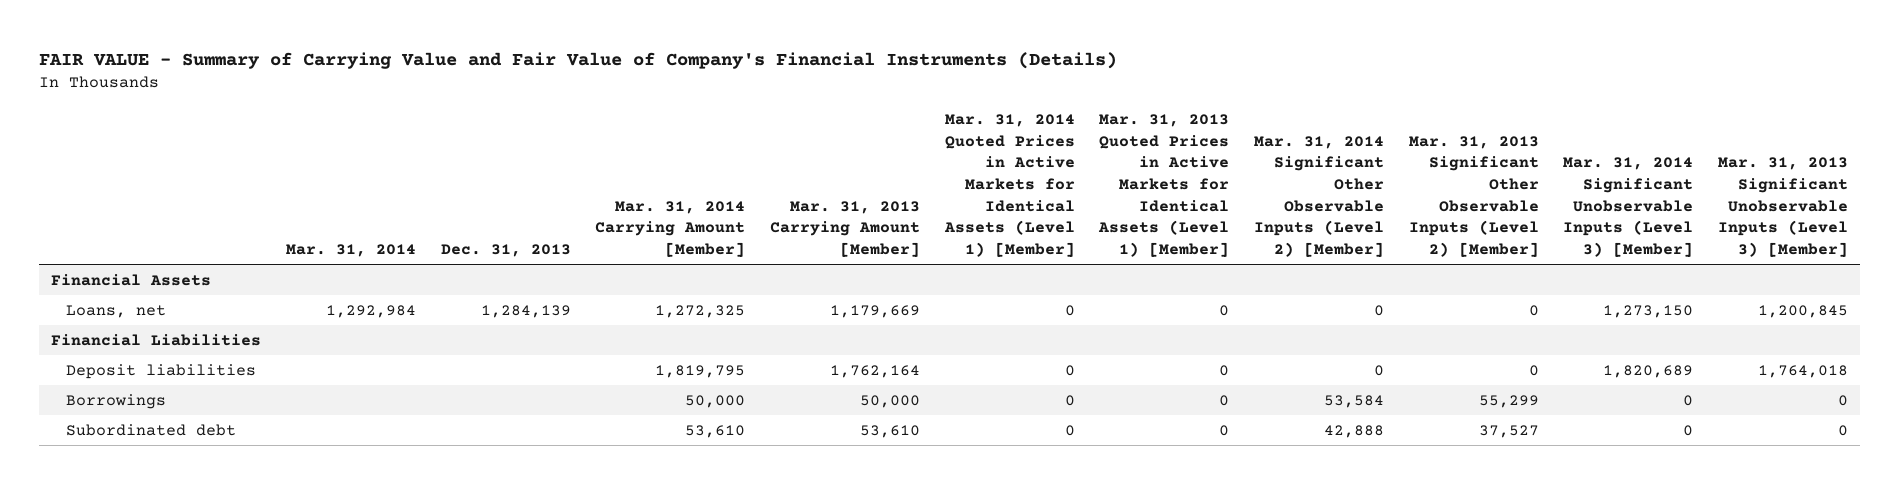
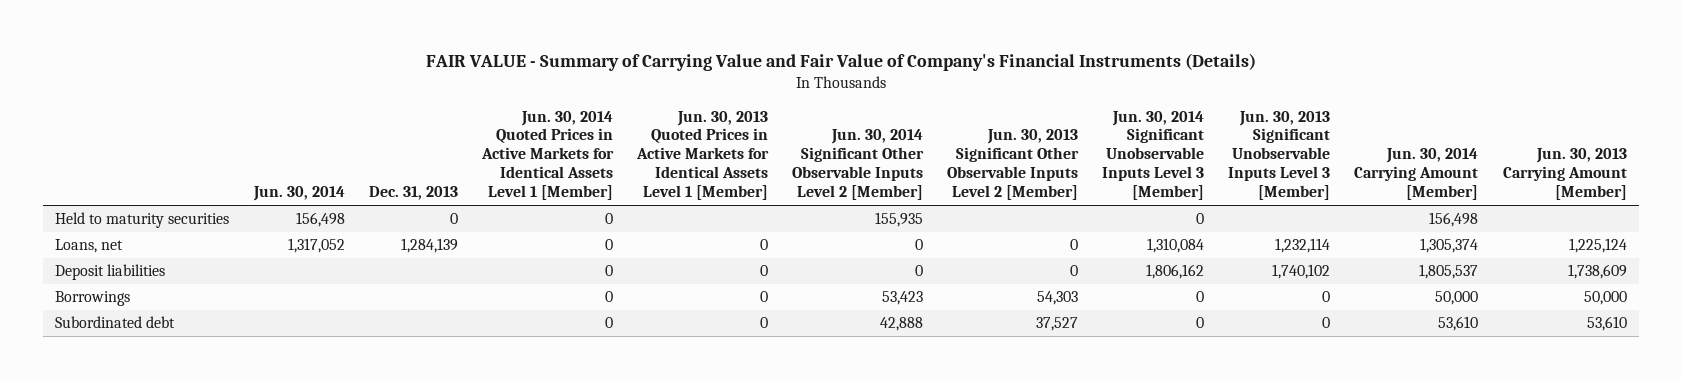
[285,244,416,258] Mar. 31, 2014 -> none
[595,200,746,258] Mar. 31, 2014 Carrying Amount [Member] -> none
[769,200,920,258] Mar. 31, 2013 Carrying Amount [Member] -> none
[943,113,1075,258] Mar. 31, 2014 Quoted Prices in Active Markets for Identical Assets (Level 1) [Member] -> none
[1098,113,1230,258] Mar. 31, 2013 Quoted Prices in Active Markets for Identical Assets (Level 1) [Member] -> none
[1253,135,1384,258] Mar. 31, 2014 Significant Other Observable Inputs (Level 2) [Member] -> none
[1408,135,1539,258] Mar. 31, 2013 Significant Other Observable Inputs (Level 2) [Member] -> none
[1563,157,1694,258] Mar. 31, 2014 Significant Unobservable Inputs (Level 3) [Member] -> none
[1718,157,1849,258] Mar. 31, 2013 Significant Unobservable Inputs (Level 3) [Member] -> none
none -> [252,186,345,202] Jun. 30, 2014
none -> [480,110,614,201] Jun. 30, 2014 Quoted Prices in Active Markets for Identical Assets Level 1 [Member]
none -> [635,110,769,201] Jun. 30, 2013 Quoted Prices in Active Markets for Identical Assets Level 1 [Member]
none -> [791,129,924,201] Jun. 30, 2014 Significant Other Observable Inputs Level 2 [Member]
none -> [947,129,1080,201] Jun. 30, 2013 Significant Other Observable Inputs Level 2 [Member]
none -> [1102,110,1205,201] Jun. 30, 2014 Significant Unobservable Inputs Level 3 [Member]
none -> [1228,110,1331,201] Jun. 30, 2013 Significant Unobservable Inputs Level 3 [Member]
none -> [1354,148,1479,201] Jun. 30, 2014 Carrying Amount [Member]
none -> [1502,148,1627,201] Jun. 30, 2013 Carrying Amount [Member]
[51,273,212,286] Financial Assets -> none
none -> [55,212,230,229] Held to maturity securities
[51,333,262,346] Financial Liabilities -> none

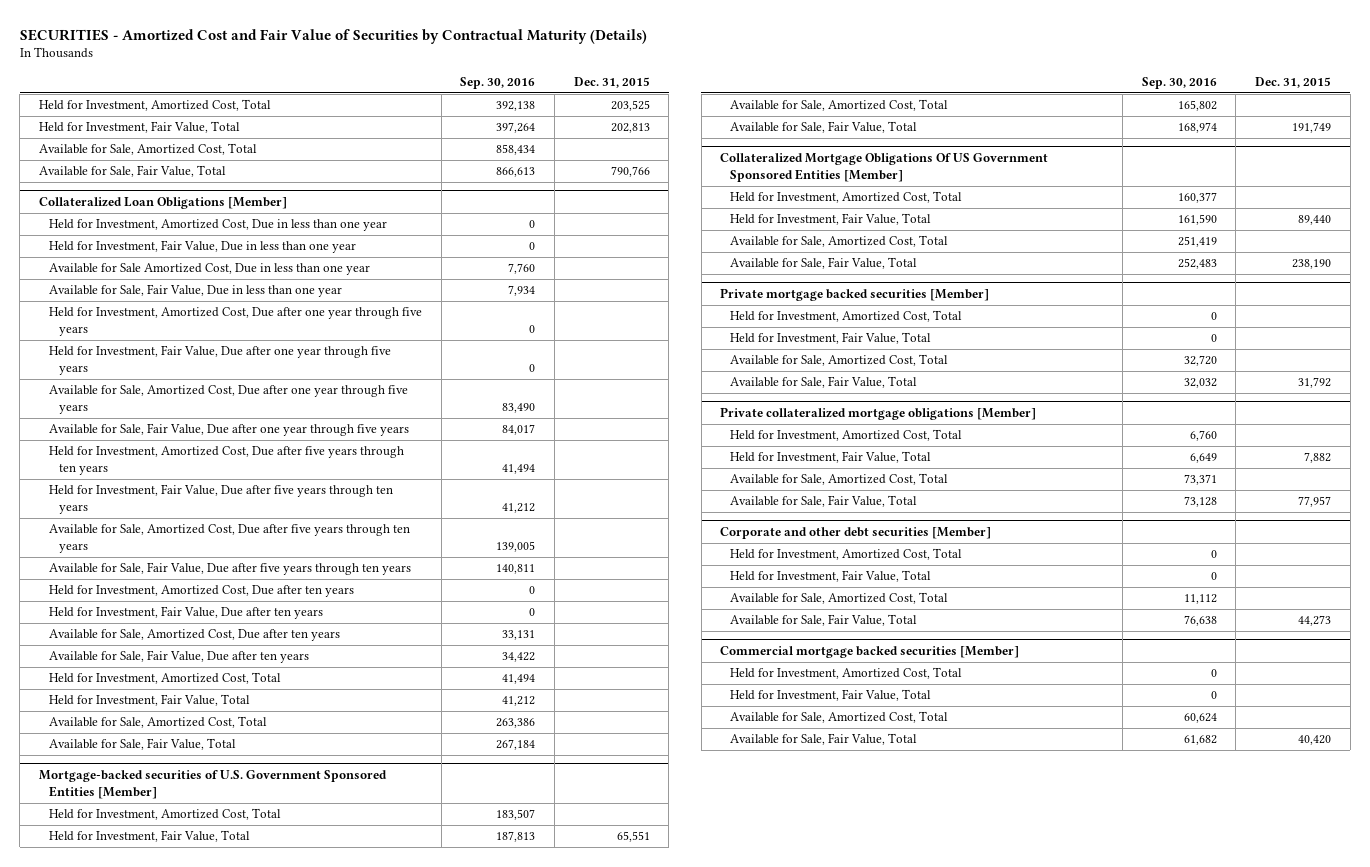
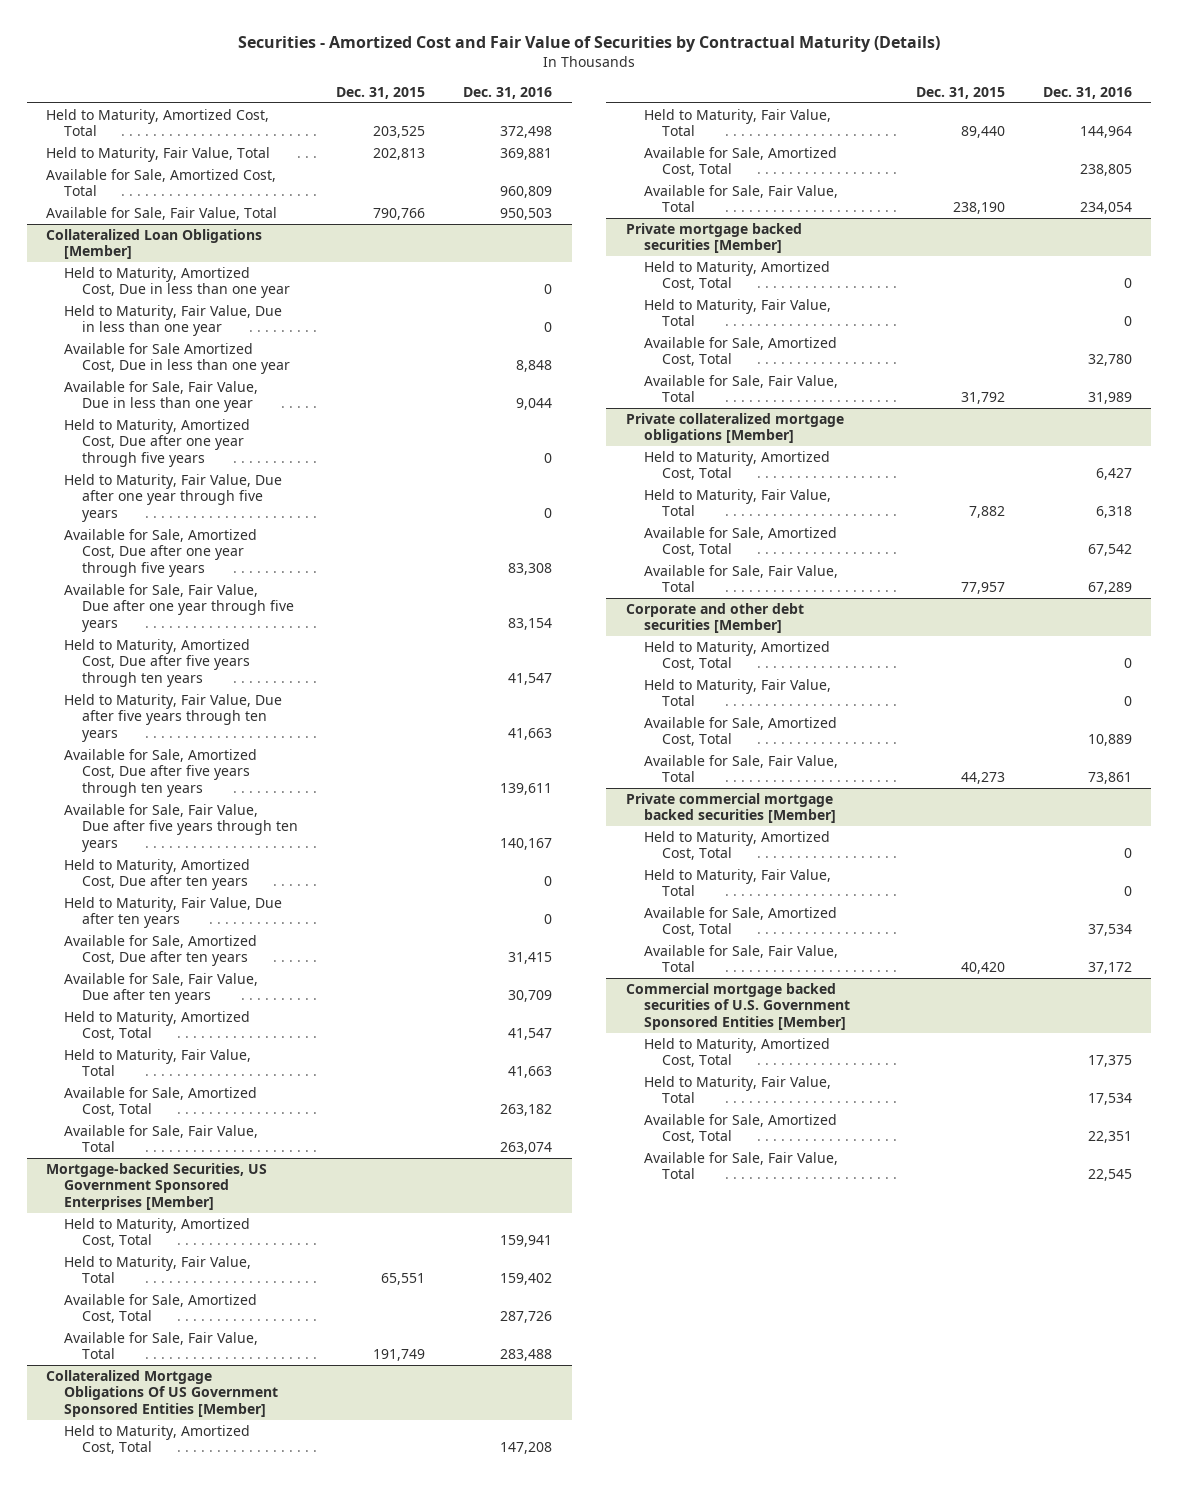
[19,28,647,44] SECURITIES - Amortized Cost and Fair Value of Securities by Contractual Maturity (Details) -> [238,36,941,53] Securities - Amortized Cost and Fair Value of Securities by Contractual Maturity (Details)
[460,76,536,89] Sep. 30, 2016 -> none
none -> [463,87,553,100] Dec. 31, 2016
[38,99,271,112] Held for Investment, Amortized Cost, Total -> [45,108,269,137] Held to Maturity, Amortized Cost, Total
[38,121,240,134] Held for Investment, Fair Value, Total -> [45,146,270,162] Held to Maturity, Fair Value, Total
[48,219,387,232] Held for Investment, Amortized Cost, Due in less than one year -> [63,266,290,299] Held to Maturity, Amortized Cost, Due in less than one year
[48,240,356,254] Held for Investment, Fair Value, Due in less than one year -> [63,304,282,337] Held to Maturity, Fair Value, Due in less than one year
[48,307,422,337] Held for Investment, Amortized Cost, Due after one year through five years -> [63,418,250,467] Held to Maturity, Amortized Cost, Due after one year through five years
[48,345,391,376] Held for Investment, Fair Value, Due after one year through five years -> [63,473,282,522] Held to Maturity, Fair Value, Due after one year through five years
[48,446,404,476] Held for Investment, Amortized Cost, Due after five years through ten years -> [63,638,250,687] Held to Maturity, Amortized Cost, Due after five years through ten years
[48,484,393,515] Held for Investment, Fair Value, Due after five years through ten years -> [63,693,282,742] Held to Maturity, Fair Value, Due after five years through ten years
[48,585,354,598] Held for Investment, Amortized Cost, Due after ten years -> [63,858,250,891] Held to Maturity, Amortized Cost, Due after ten years
[48,606,323,620] Held for Investment, Fair Value, Due after ten years -> [63,896,282,929] Held to Maturity, Fair Value, Due after ten years
[48,672,281,685] Held for Investment, Amortized Cost, Total -> [63,1010,250,1041] Held to Maturity, Amortized Cost, Total
[48,694,250,707] Held for Investment, Fair Value, Total -> [63,1048,251,1077] Held to Maturity, Fair Value, Total
[38,769,387,799] Mortgage-backed securities of U.S. Government Sponsored Entities [Member] -> [45,1162,267,1210] Mortgage-backed Securities, US Government Sponsored Enterprises [Member]
[48,808,281,821] Held for Investment, Amortized Cost, Total -> [63,1217,250,1248] Held to Maturity, Amortized Cost, Total
[48,830,250,843] Held for Investment, Fair Value, Total -> [63,1255,251,1284] Held to Maturity, Fair Value, Total
[730,191,963,204] Held for Investment, Amortized Cost, Total -> [63,1424,250,1455] Held to Maturity, Amortized Cost, Total
[730,213,932,226] Held for Investment, Fair Value, Total -> [643,108,831,137] Held to Maturity, Fair Value, Total
[730,310,963,323] Held for Investment, Amortized Cost, Total -> [643,260,830,291] Held to Maturity, Amortized Cost, Total
[730,332,932,345] Held for Investment, Fair Value, Total -> [643,298,831,327] Held to Maturity, Fair Value, Total
[730,429,963,442] Held for Investment, Amortized Cost, Total -> [643,450,830,481] Held to Maturity, Amortized Cost, Total
[730,451,932,464] Held for Investment, Fair Value, Total -> [643,488,831,517] Held to Maturity, Fair Value, Total
[730,548,963,561] Held for Investment, Amortized Cost, Total -> [643,640,830,671] Held to Maturity, Amortized Cost, Total
[730,570,932,583] Held for Investment, Fair Value, Total -> [643,678,831,707] Held to Maturity, Fair Value, Total
[720,645,1020,658] Commercial mortgage backed securities [Member] -> [625,792,836,824] Private commercial mortgage backed securities [Member]
[730,667,963,680] Held for Investment, Amortized Cost, Total -> [643,830,830,861] Held to Maturity, Amortized Cost, Total
[730,689,932,702] Held for Investment, Fair Value, Total -> [643,868,831,897] Held to Maturity, Fair Value, Total
none -> [625,982,850,1030] Commercial mortgage backed securities of U.S. Government Sponsored Entities [Member]
none -> [643,1037,830,1068] Held to Maturity, Amortized Cost, Total
none -> [643,1075,831,1104] Held to Maturity, Fair Value, Total
none -> [643,1113,837,1144] Available for Sale, Amortized Cost, Total
none -> [643,1151,838,1180] Available for Sale, Fair Value, Total

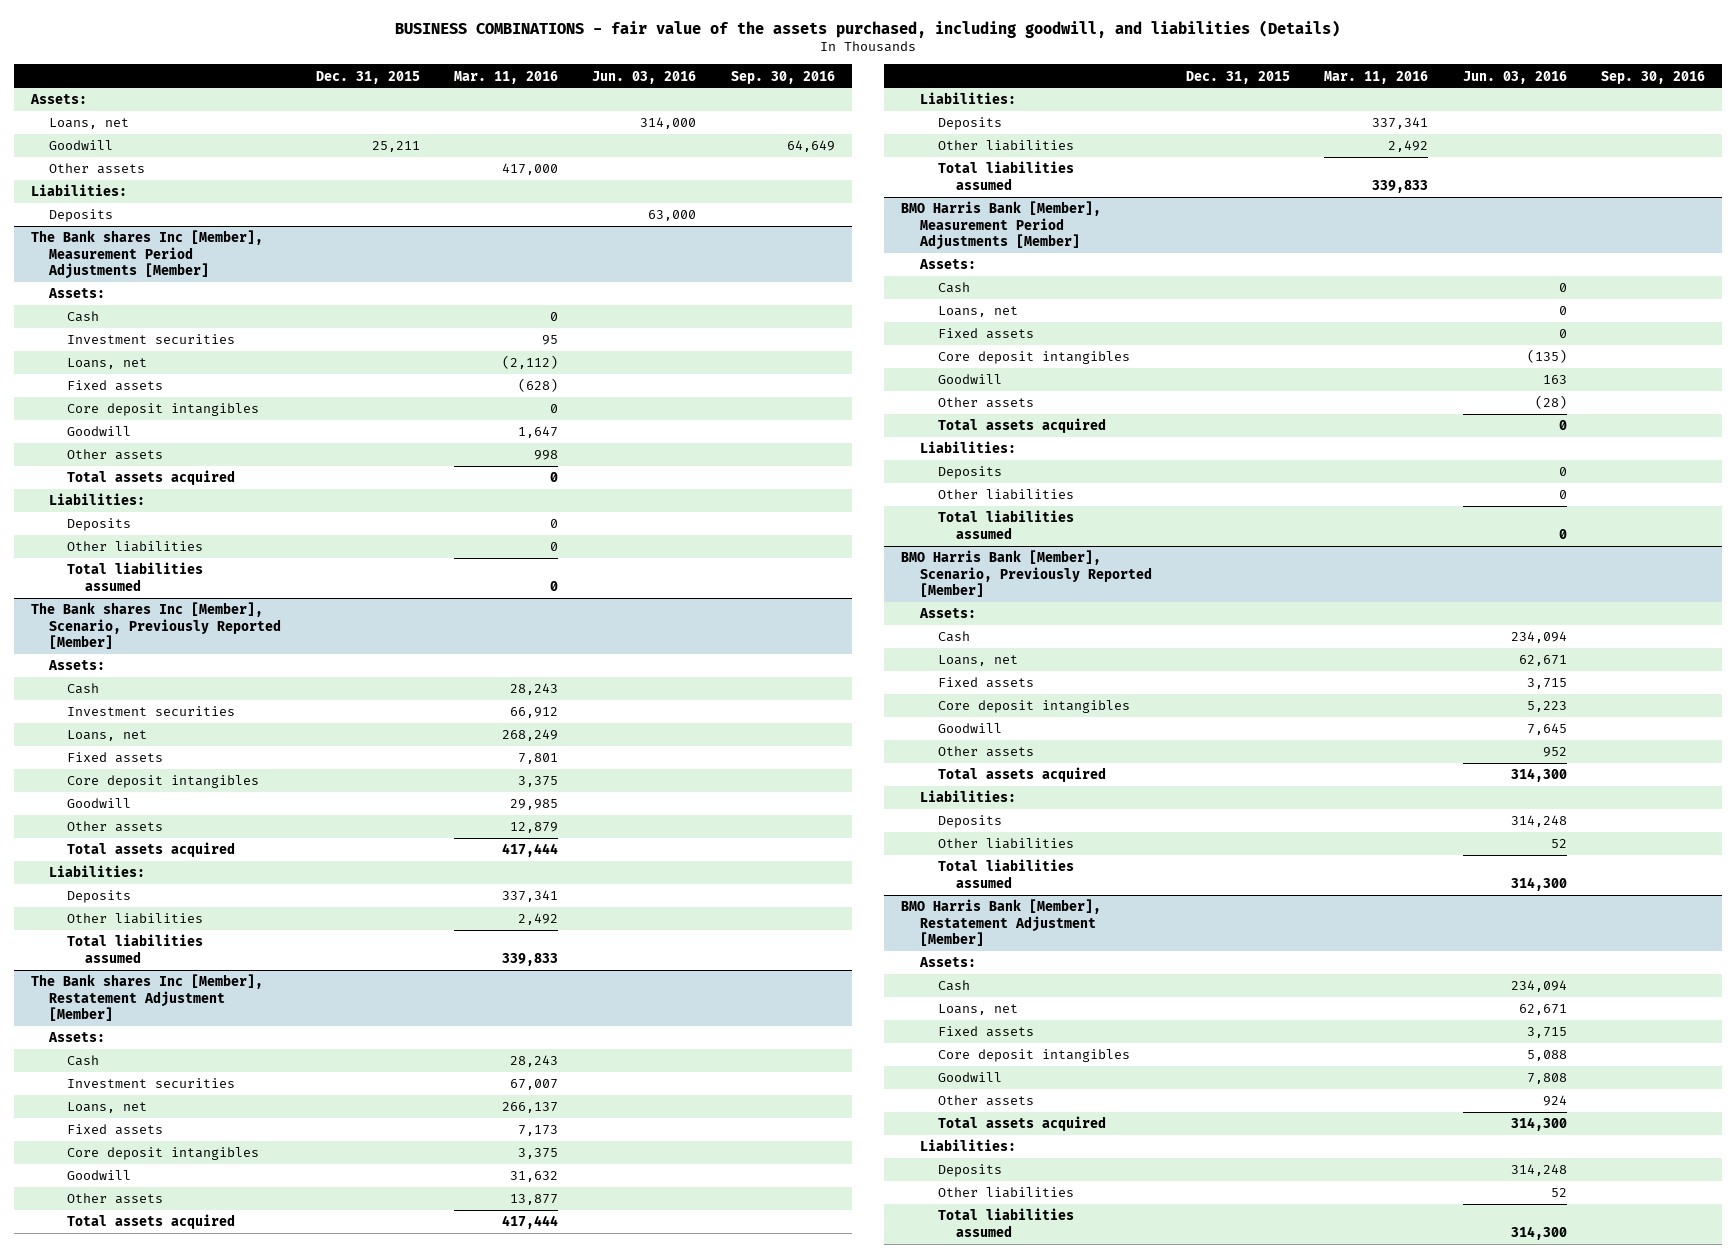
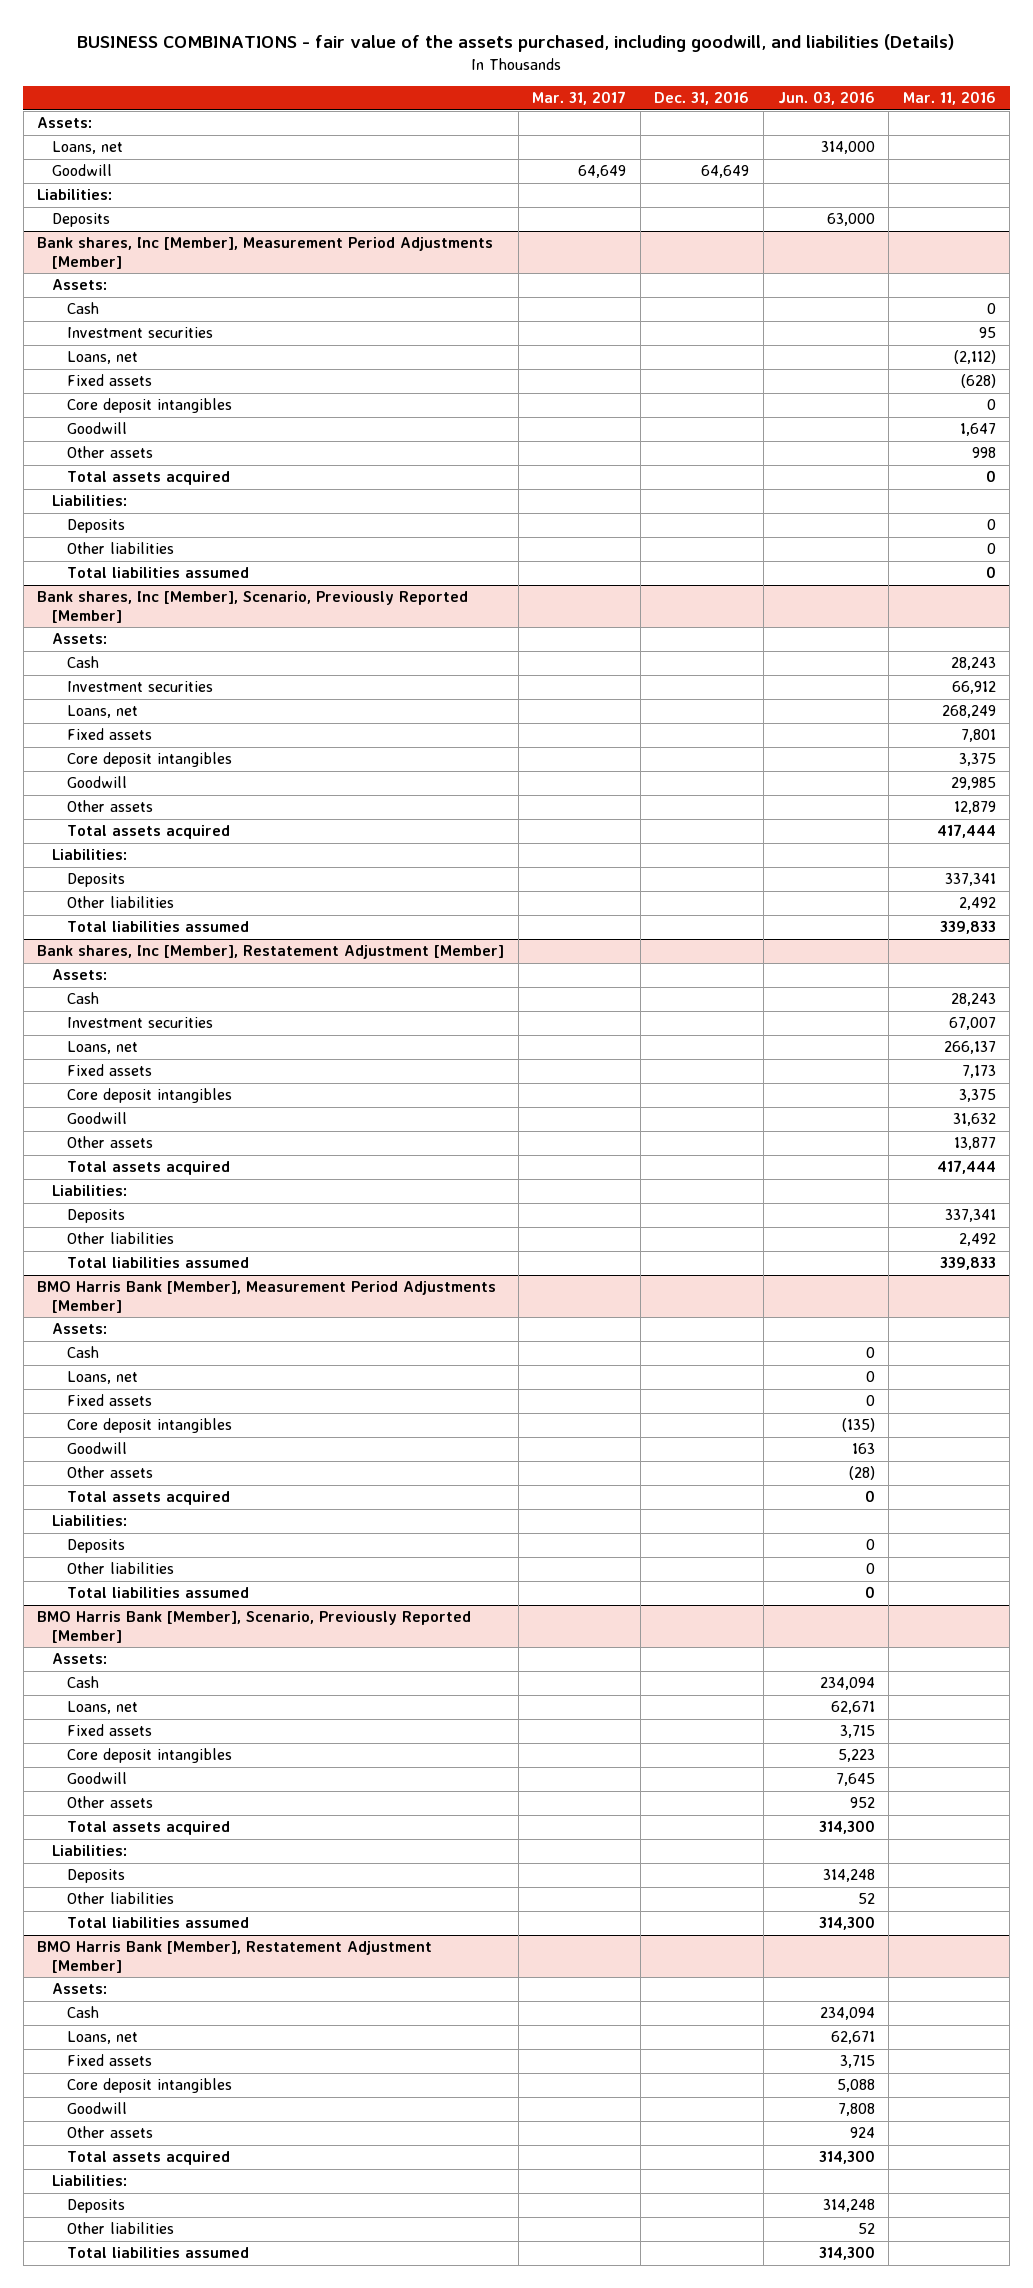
[315,70,420,84] Dec. 31, 2015 -> none
[730,70,835,84] Sep. 30, 2016 -> none
none -> [532,91,627,106] Mar. 31, 2017
none -> [654,91,750,106] Dec. 31, 2016
[49,163,146,175] Other assets -> none
[31,230,264,280] The Bank shares Inc [Member], Measurement Period Adjustments [Member] -> [37,237,494,269] Bank shares, Inc [Member], Measurement Period Adjustments [Member]
[31,602,282,650] The Bank shares Inc [Member], Scenario, Previously Reported [Member] -> [37,591,469,623] Bank shares, Inc [Member], Scenario, Previously Reported [Member]
[31,974,264,1022] The Bank shares Inc [Member], Restatement Adjustment [Member] -> [37,945,505,960] Bank shares, Inc [Member], Restatement Adjustment [Member]

